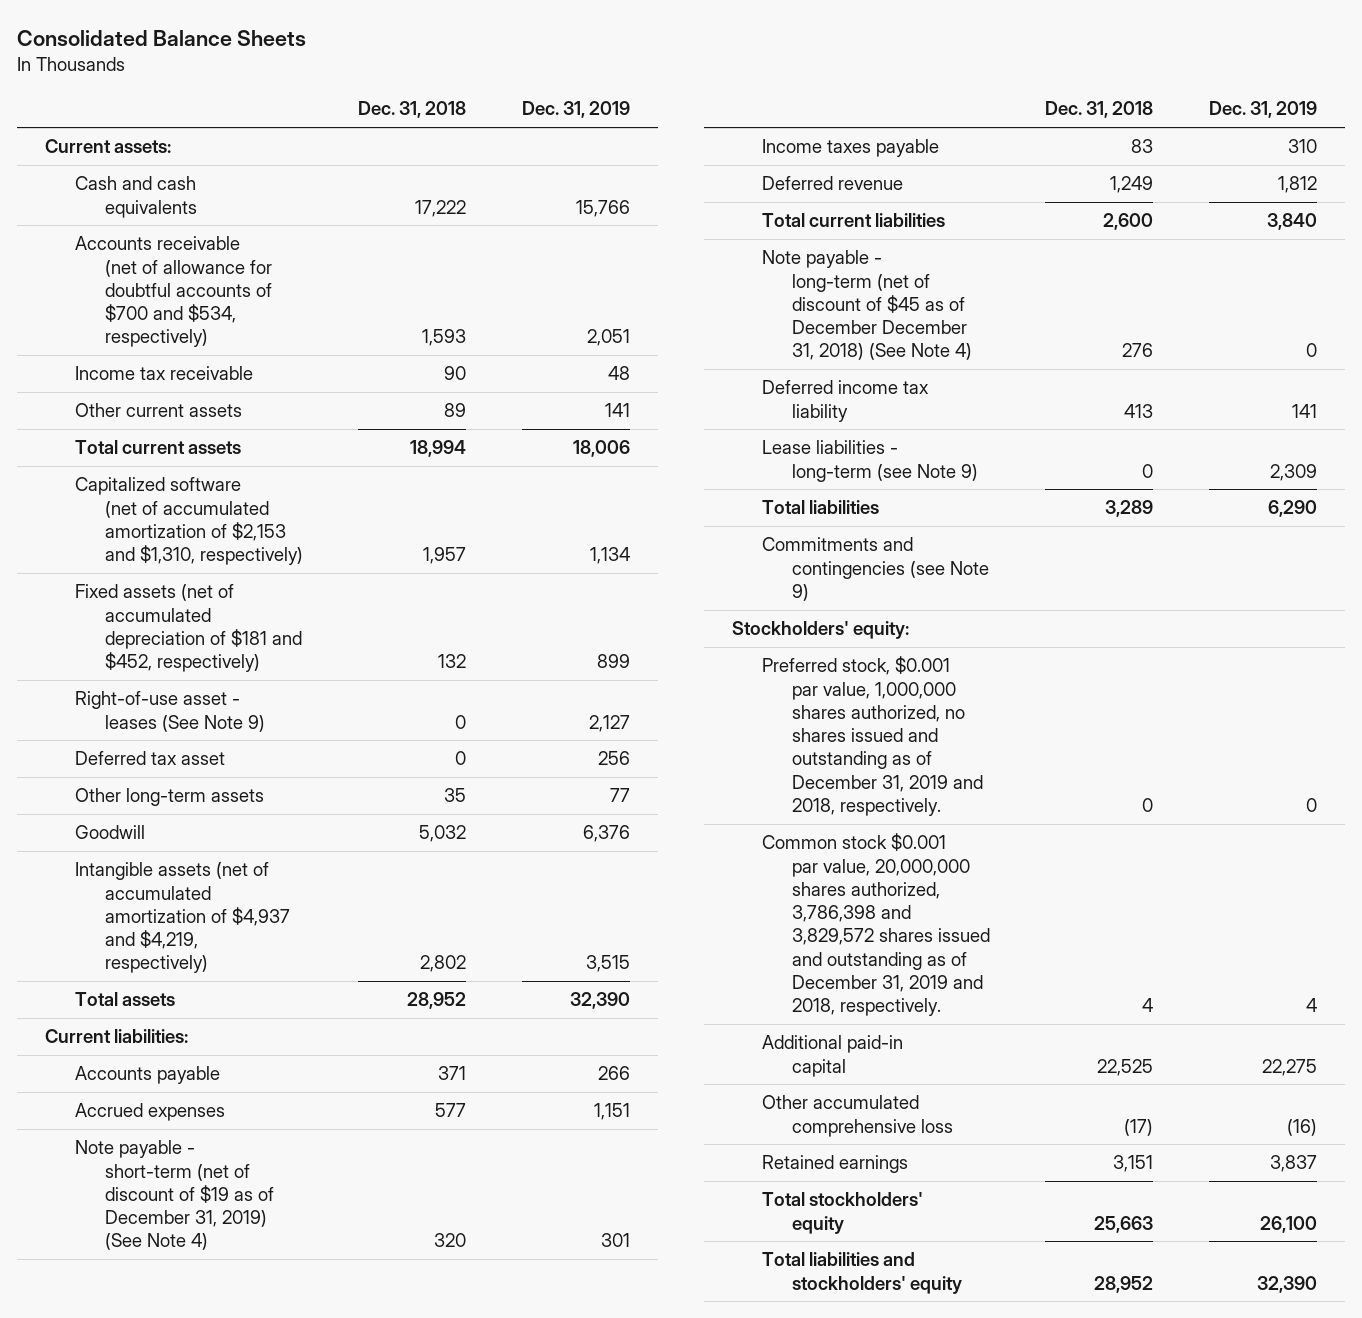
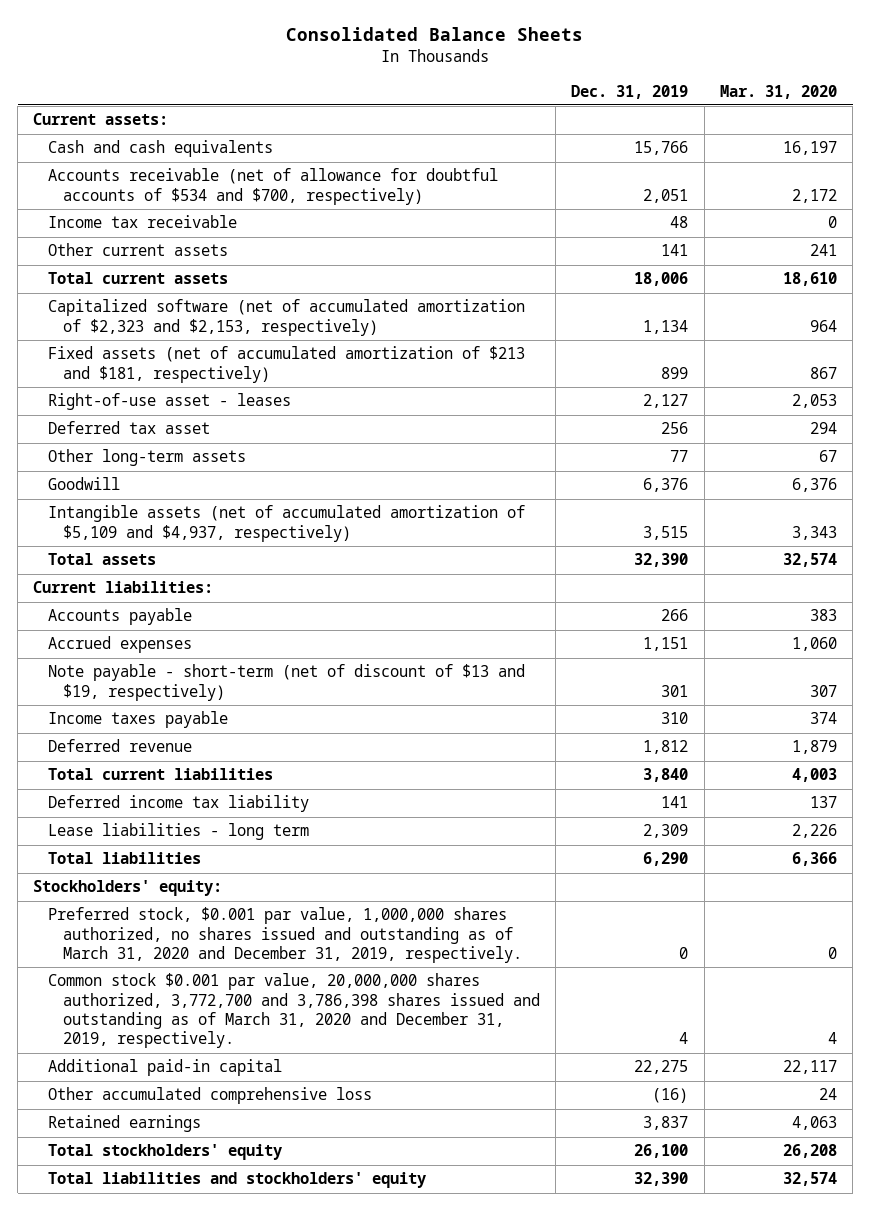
[358,101,467,119] Dec. 31, 2018 -> none
none -> [719,84,837,99] Mar. 31, 2020
[74,236,272,348] Accounts receivable (net of allowance for doubtful accounts of $700 and $534, respectively) -> [48,168,499,205] Accounts receivable (net of allowance for doubtful accounts of $534 and $700, respectively)
[74,477,303,566] Capitalized software (net of accumulated amortization of $2,153 and $1,310, respectively) -> [48,299,526,336] Capitalized software (net of accumulated amortization of $2,323 and $2,153, respectively)
[74,584,302,673] Fixed assets (net of accumulated depreciation of $181 and $452, respectively) -> [48,346,526,383] Fixed assets (net of accumulated amortization of $213 and $181, respectively)
[74,691,265,732] Right-of-use asset - leases (See Note 9) -> [48,393,292,411] Right-of-use asset - leases
[74,862,290,974] Intangible assets (net of accumulated amortization of $4,937 and $4,219, respectively) -> [48,505,526,542] Intangible assets (net of accumulated amortization of $5,109 and $4,937, respectively)
[74,1140,274,1251] Note payable - short-term (net of discount of $19 as of December 31, 2019) (See Note 4) -> [48,664,526,701] Note payable - short-term (net of discount of $13 and $19, respectively)
[761,250,972,361] Note payable - long-term (net of discount of $45 as of December December 31, 2018) (See Note 4) -> none
[761,440,978,482] Lease liabilities - long-term (see Note 9) -> [48,823,310,841] Lease liabilities - long term
[761,537,989,601] Commitments and contingencies (see Note 9) -> none
[761,656,983,816] Preferred stock, $0.001 par value, 1,000,000 shares authorized, no shares issued and outstanding as of December 31, 2019 and 2018, respectively. -> [48,907,522,964] Preferred stock, $0.001 par value, 1,000,000 shares authorized, no shares issued and outstanding as of March 31, 2020 and December 31, 2019, respectively.
[761,833,990,1017] Common stock $0.001 par value, 20,000,000 shares authorized, 3,786,398 and 3,829,572 shares issued and outstanding as of December 31, 2019 and 2018, respectively. -> [48,973,540,1049] Common stock $0.001 par value, 20,000,000 shares authorized, 3,772,700 and 3,786,398 shares issued and outstanding as of March 31, 2020 and December 31, 2019, respectively.

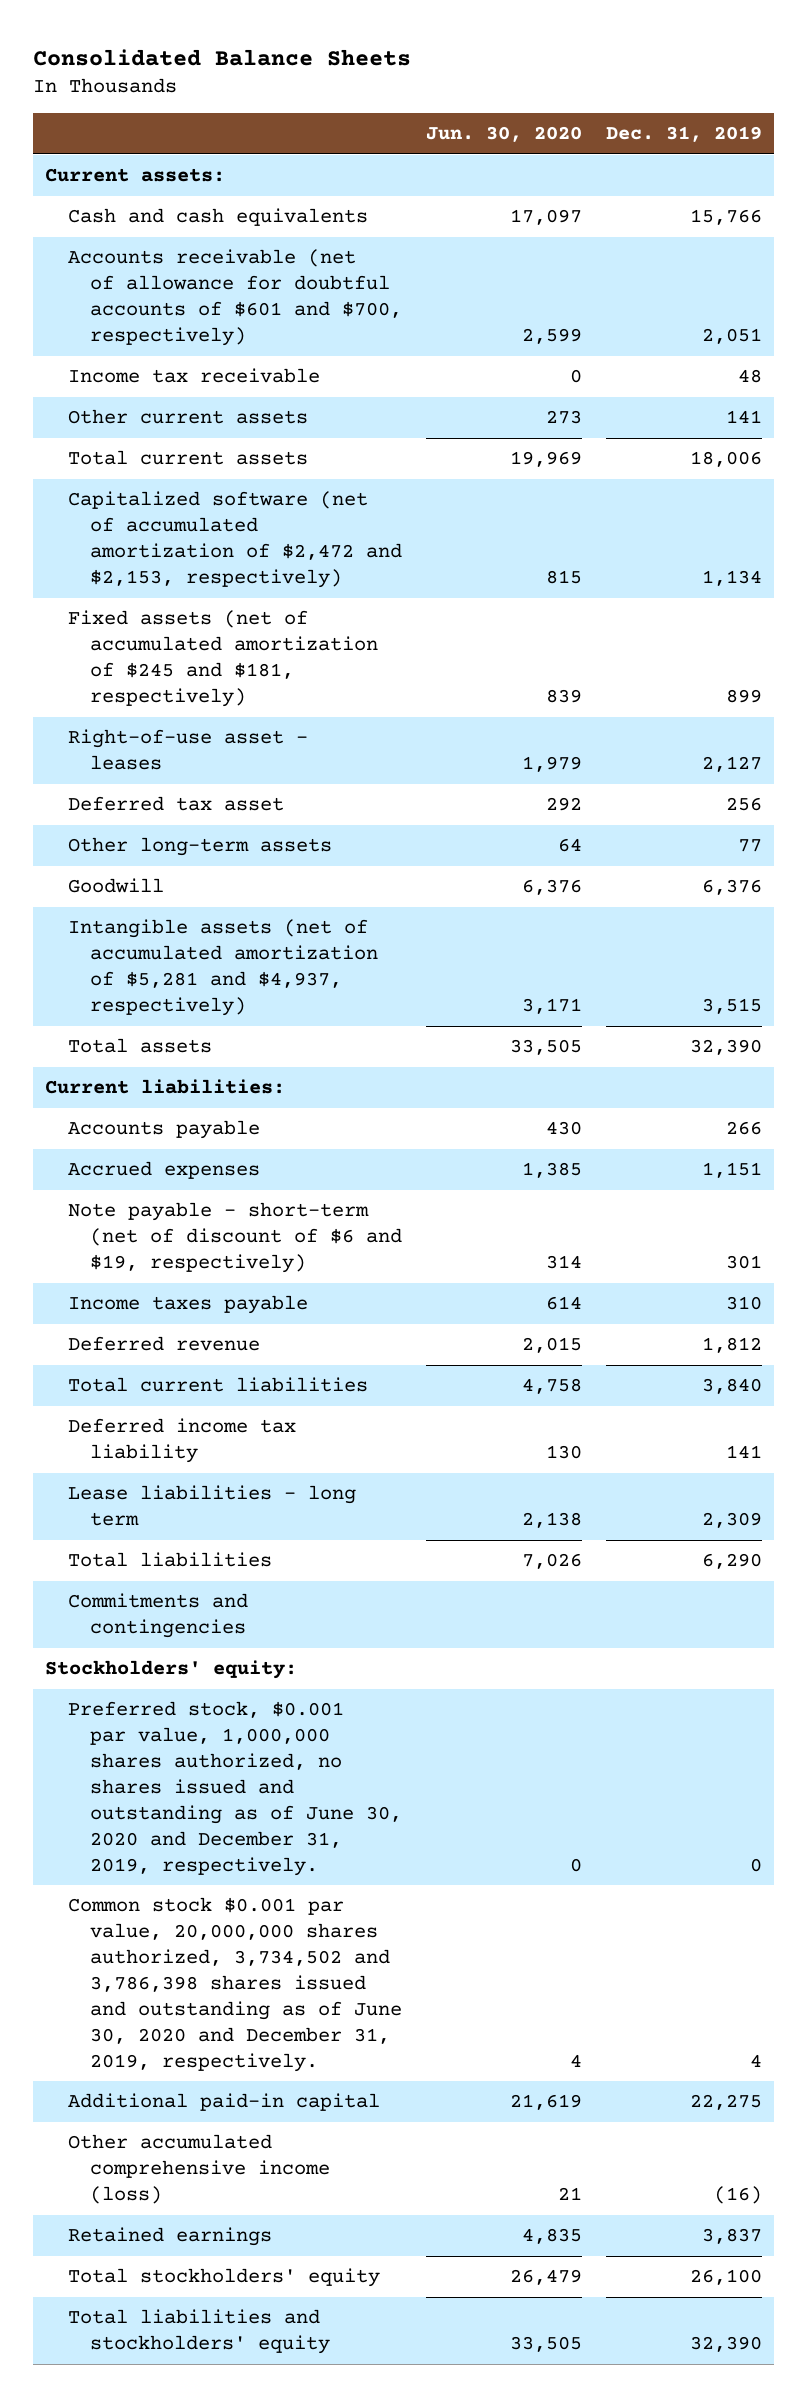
[719,84,837,99] Mar. 31, 2020 -> none
none -> [426,126,583,143] Jun. 30, 2020
[48,168,499,205] Accounts receivable (net of allowance for doubtful accounts of $534 and $700, respectively) -> [67,249,403,346] Accounts receivable (net of allowance for doubtful accounts of $601 and $700, respectively)
[48,299,526,336] Capitalized software (net of accumulated amortization of $2,323 and $2,153, respectively) -> [67,491,403,588] Capitalized software (net of accumulated amortization of $2,472 and $2,153, respectively)
[48,346,526,383] Fixed assets (net of accumulated amortization of $213 and $181, respectively) -> [67,610,379,707] Fixed assets (net of accumulated amortization of $245 and $181, respectively)
[48,505,526,542] Intangible assets (net of accumulated amortization of $5,109 and $4,937, respectively) -> [67,919,379,1016] Intangible assets (net of accumulated amortization of $5,281 and $4,937, respectively)
[48,664,526,701] Note payable - short-term (net of discount of $13 and $19, respectively) -> [67,1202,403,1274] Note payable - short-term (net of discount of $6 and $19, respectively)
none -> [67,1593,248,1639] Commitments and contingencies
[48,907,522,964] Preferred stock, $0.001 par value, 1,000,000 shares authorized, no shares issued and outstanding as of March 31, 2020 and December 31, 2019, respectively. -> [67,1701,403,1876] Preferred stock, $0.001 par value, 1,000,000 shares authorized, no shares issued and outstanding as of June 30, 2020 and December 31, 2019, respectively.
[48,973,540,1049] Common stock $0.001 par value, 20,000,000 shares authorized, 3,772,700 and 3,786,398 shares issued and outstanding as of March 31, 2020 and December 31, 2019, respectively. -> [67,1897,403,2072] Common stock $0.001 par value, 20,000,000 shares authorized, 3,734,502 and 3,786,398 shares issued and outstanding as of June 30, 2020 and December 31, 2019, respectively.
[48,1087,373,1105] Other accumulated comprehensive loss -> [67,2134,331,2205] Other accumulated comprehensive income (loss)

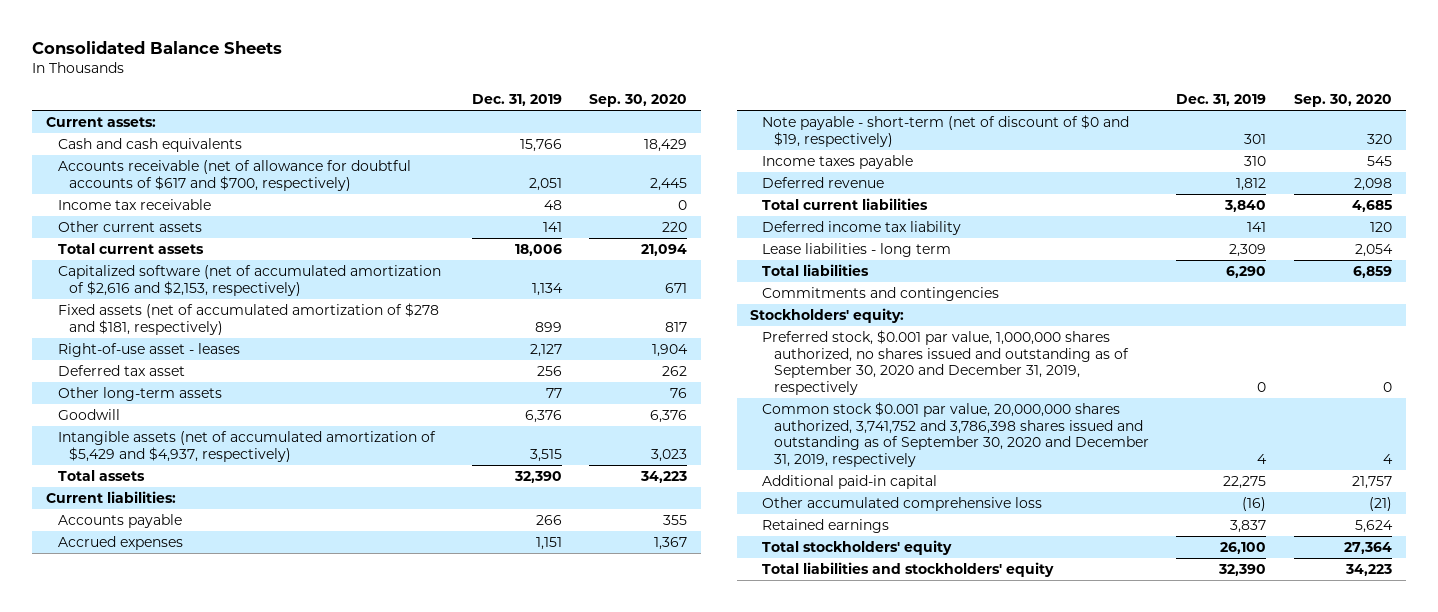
[426,126,583,143] Jun. 30, 2020 -> none
none -> [589,93,688,107] Sep. 30, 2020
[67,249,403,346] Accounts receivable (net of allowance for doubtful accounts of $601 and $700, respectively) -> [57,160,411,191] Accounts receivable (net of allowance for doubtful accounts of $617 and $700, respectively)
[67,491,403,588] Capitalized software (net of accumulated amortization of $2,472 and $2,153, respectively) -> [57,265,441,296] Capitalized software (net of accumulated amortization of $2,616 and $2,153, respectively)
[67,610,379,707] Fixed assets (net of accumulated amortization of $245 and $181, respectively) -> [57,303,439,335] Fixed assets (net of accumulated amortization of $278 and $181, respectively)
[67,919,379,1016] Intangible assets (net of accumulated amortization of $5,281 and $4,937, respectively) -> [57,431,436,462] Intangible assets (net of accumulated amortization of $5,429 and $4,937, respectively)
[67,1202,403,1274] Note payable - short-term (net of discount of $6 and $19, respectively) -> [762,115,1130,147] Note payable - short-term (net of discount of $0 and $19, respectively)
[67,1701,403,1876] Preferred stock, $0.001 par value, 1,000,000 shares authorized, no shares issued and outstanding as of June 30, 2020 and December 31, 2019, respectively. -> [762,330,1129,395] Preferred stock, $0.001 par value, 1,000,000 shares authorized, no shares issued and outstanding as of September 30, 2020 and December 31, 2019, respectively
[67,1897,403,2072] Common stock $0.001 par value, 20,000,000 shares authorized, 3,734,502 and 3,786,398 shares issued and outstanding as of June 30, 2020 and December 31, 2019, respectively. -> [762,402,1149,467] Common stock $0.001 par value, 20,000,000 shares authorized, 3,741,752 and 3,786,398 shares issued and outstanding as of September 30, 2020 and December 31, 2019, respectively
[67,2134,331,2205] Other accumulated comprehensive income (loss) -> [762,497,1043,512] Other accumulated comprehensive loss

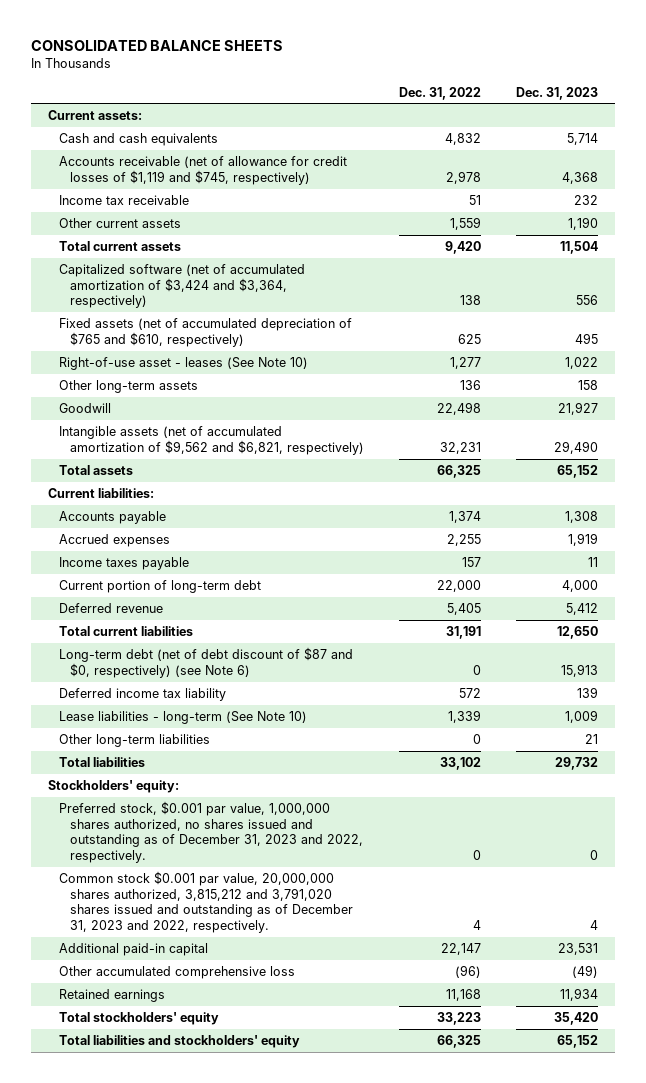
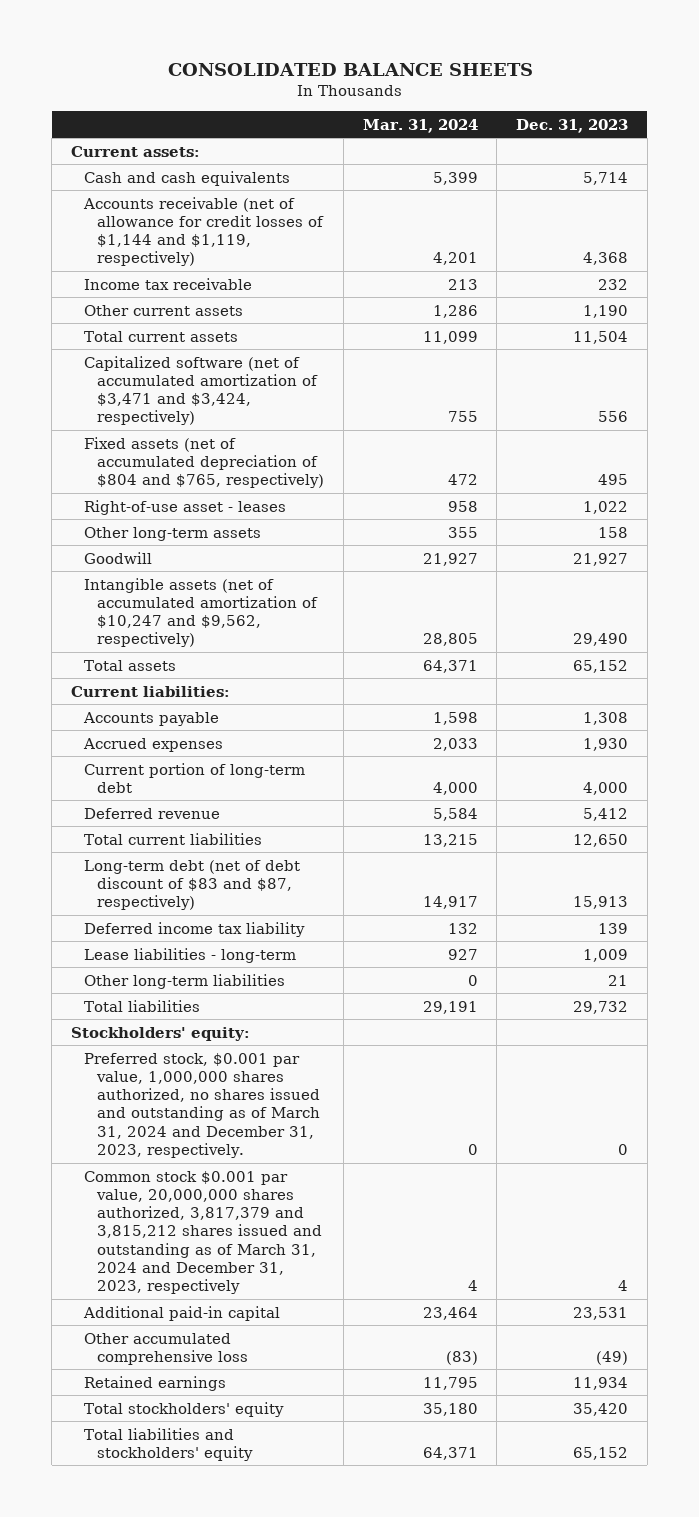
[398,86,481,100] Dec. 31, 2022 -> none
none -> [362,118,478,133] Mar. 31, 2024
[59,156,348,185] Accounts receivable (net of allowance for credit losses of $1,119 and $745, respectively) -> [83,196,325,267] Accounts receivable (net of allowance for credit losses of $1,144 and $1,119, respectively)
[59,264,306,309] Capitalized software (net of accumulated amortization of $3,424 and $3,364, respectively) -> [84,355,319,426] Capitalized software (net of accumulated amortization of $3,471 and $3,424, respectively)
[59,318,353,347] Fixed assets (net of accumulated depreciation of $765 and $610, respectively) -> [84,436,325,489] Fixed assets (net of accumulated depreciation of $804 and $765, respectively)
[59,357,309,371] Right-of-use asset - leases (See Note 10) -> [84,499,287,515] Right-of-use asset - leases
[59,426,364,455] Intangible assets (net of accumulated amortization of $9,562 and $6,821, respectively) -> [84,577,319,648] Intangible assets (net of accumulated amortization of $10,247 and $9,562, respectively)
[59,557,190,571] Income taxes payable -> none
[567,533,598,547] 1,919 -> [582,737,628,751] 1,930
[59,647,354,678] Long-term debt (net of debt discount of $87 and $0, respectively) (see Note 6) -> [84,859,301,911] Long-term debt (net of debt discount of $83 and $87, respectively)
[59,711,308,725] Lease liabilities - long-term (See Note 10) -> [84,947,297,963] Lease liabilities - long-term
[59,801,363,863] Preferred stock, $0.001 par value, 1,000,000 shares authorized, no shares issued and outstanding as of December 31, 2023 and 2022, respectively. -> [84,1052,321,1159] Preferred stock, $0.001 par value, 1,000,000 shares authorized, no shares issued and outstanding as of March 31, 2024 and December 31, 2023, respectively.
[59,871,353,933] Common stock $0.001 par value, 20,000,000 shares authorized, 3,815,212 and 3,791,020 shares issued and outstanding as of December 31, 2023 and 2022, respectively. -> [84,1170,323,1295] Common stock $0.001 par value, 20,000,000 shares authorized, 3,817,379 and 3,815,212 shares issued and outstanding as of March 31, 2024 and December 31, 2023, respectively

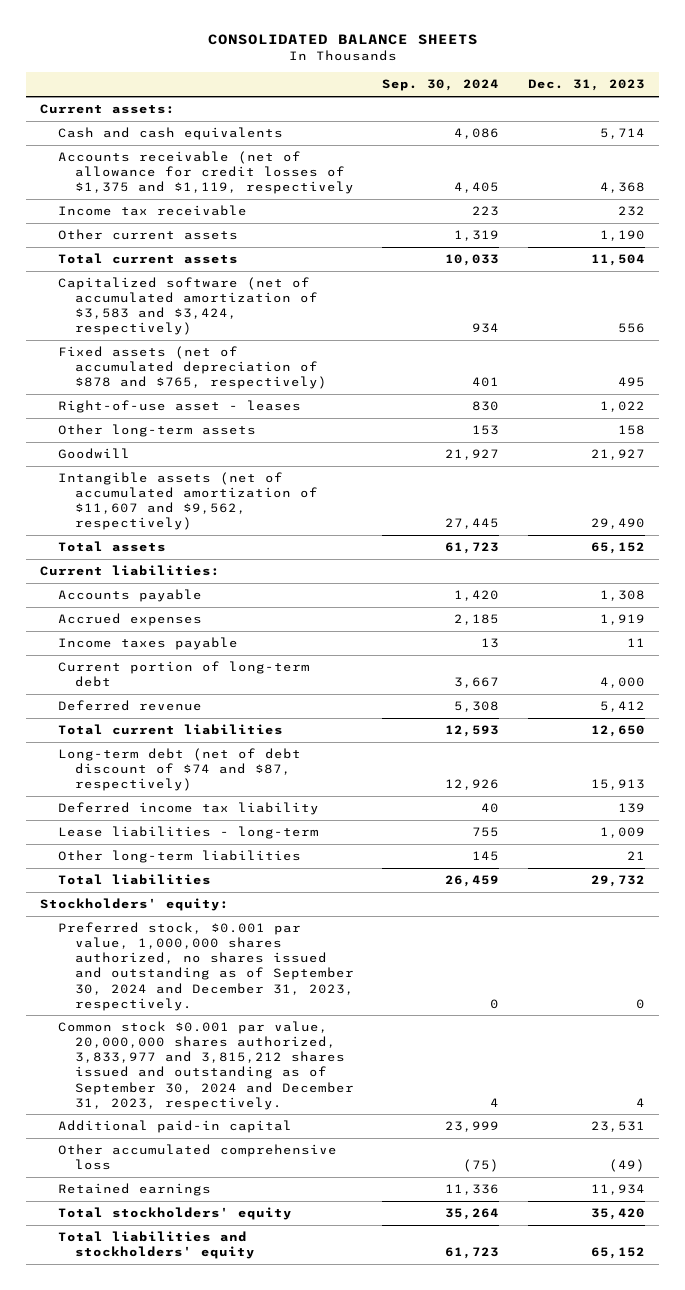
[362,118,478,133] Mar. 31, 2024 -> none
none -> [382,79,500,92] Sep. 30, 2024
[83,196,325,267] Accounts receivable (net of allowance for credit losses of $1,144 and $1,119, respectively) -> [57,150,354,195] Accounts receivable (net of allowance for credit losses of $1,375 and $1,119, respectively
[84,355,319,426] Capitalized software (net of accumulated amortization of $3,471 and $3,424, respectively) -> [57,276,318,336] Capitalized software (net of accumulated amortization of $3,583 and $3,424, respectively)
[84,436,325,489] Fixed assets (net of accumulated depreciation of $804 and $765, respectively) -> [57,345,327,390] Fixed assets (net of accumulated depreciation of $878 and $765, respectively)
[84,577,319,648] Intangible assets (net of accumulated amortization of $10,247 and $9,562, respectively) -> [57,471,318,531] Intangible assets (net of accumulated amortization of $11,607 and $9,562, respectively)
[582,737,628,751] 1,930 -> [600,613,646,625] 1,919
none -> [57,636,238,650] Income taxes payable
[84,859,301,911] Long-term debt (net of debt discount of $83 and $87, respectively) -> [57,747,301,792] Long-term debt (net of debt discount of $74 and $87, respectively)
[84,1052,321,1159] Preferred stock, $0.001 par value, 1,000,000 shares authorized, no shares issued and outstanding as of March 31, 2024 and December 31, 2023, respectively. -> [57,921,354,1011] Preferred stock, $0.001 par value, 1,000,000 shares authorized, no shares issued and outstanding as of September 30, 2024 and December 31, 2023, respectively.
[84,1170,323,1295] Common stock $0.001 par value, 20,000,000 shares authorized, 3,817,379 and 3,815,212 shares issued and outstanding as of March 31, 2024 and December 31, 2023, respectively -> [57,1020,354,1110] Common stock $0.001 par value, 20,000,000 shares authorized, 3,833,977 and 3,815,212 shares issued and outstanding as of September 30, 2024 and December 31, 2023, respectively.

